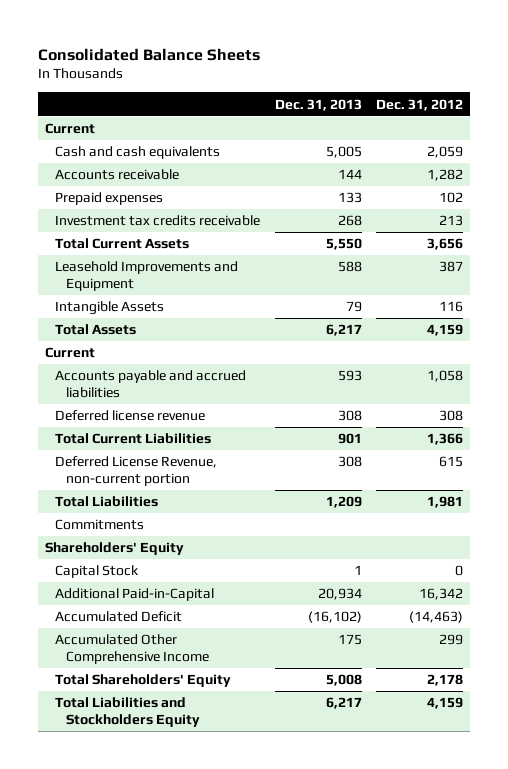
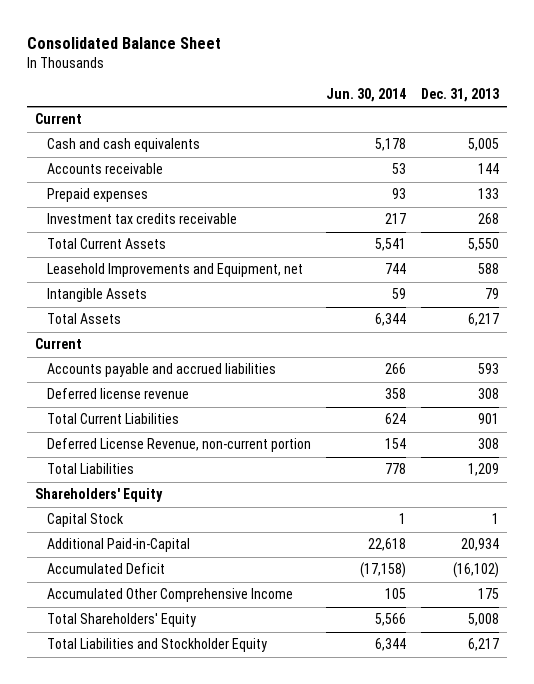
[37,47,260,61] Consolidated Balance Sheets -> [27,36,222,49] Consolidated Balance Sheet
[376,98,464,111] Dec. 31, 2012 -> none
none -> [325,87,406,102] Jun. 30, 2014
[55,261,239,292] Leasehold Improvements and Equipment -> [46,263,303,278] Leasehold Improvements and Equipment, net
[55,519,145,531] Commitments -> none
[55,697,200,728] Total Liabilities and Stockholders Equity -> [46,638,267,653] Total Liabilities and Stockholder Equity

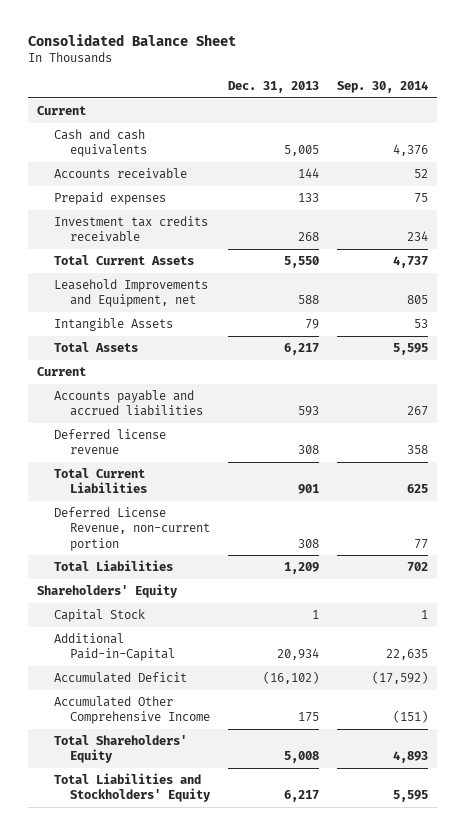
[325,87,406,102] Jun. 30, 2014 -> none
none -> [336,80,428,93] Sep. 30, 2014
[46,638,267,653] Total Liabilities and Stockholder Equity -> [53,772,212,803] Total Liabilities and Stockholders' Equity

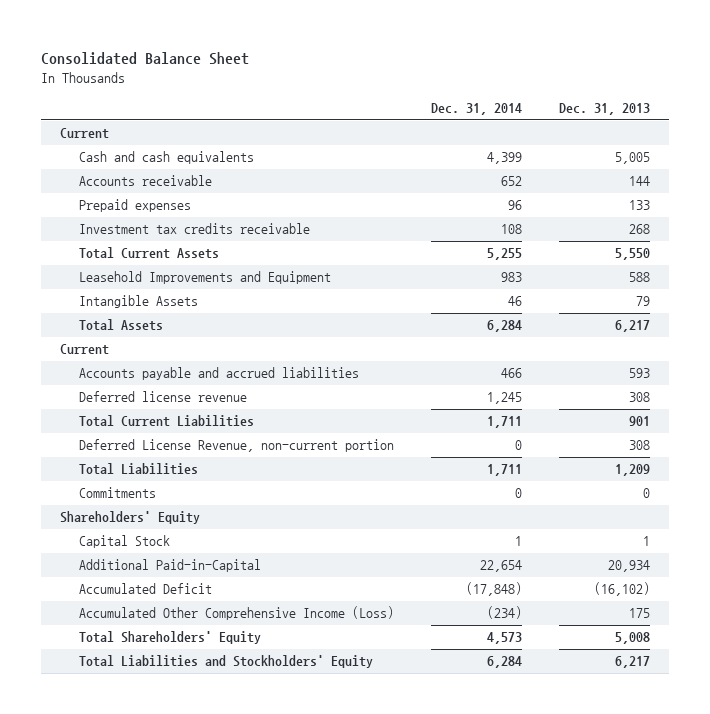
[336,80,428,93] Sep. 30, 2014 -> none
none -> [431,103,523,116] Dec. 31, 2014
[53,278,208,308] Leasehold Improvements and Equipment, net -> [79,271,332,285] Leasehold Improvements and Equipment
none -> [79,487,157,499] Commitments
[53,695,211,725] Accumulated Other Comprehensive Income -> [79,606,395,621] Accumulated Other Comprehensive Income (Loss)

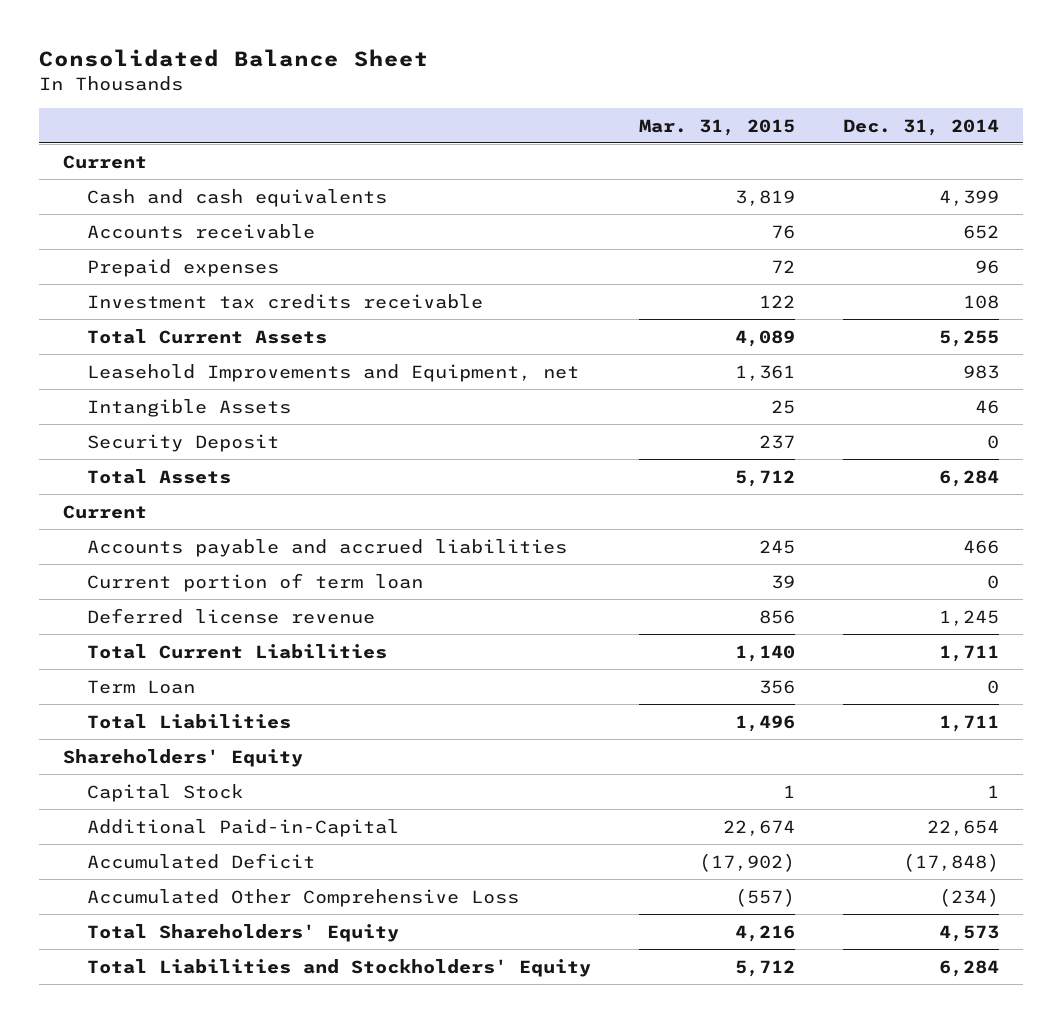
[559,103,651,116] Dec. 31, 2013 -> none
none -> [639,118,796,136] Mar. 31, 2015
[79,271,332,285] Leasehold Improvements and Equipment -> [87,363,580,382] Leasehold Improvements and Equipment, net
none -> [87,433,280,452] Security Deposit
none -> [87,572,424,592] Current portion of term loan
[79,439,395,453] Deferred License Revenue, non-current portion -> none
none -> [87,679,196,694] Term Loan
[79,487,157,499] Commitments -> none
[79,606,395,621] Accumulated Other Comprehensive Income (Loss) -> [87,888,520,907] Accumulated Other Comprehensive Loss

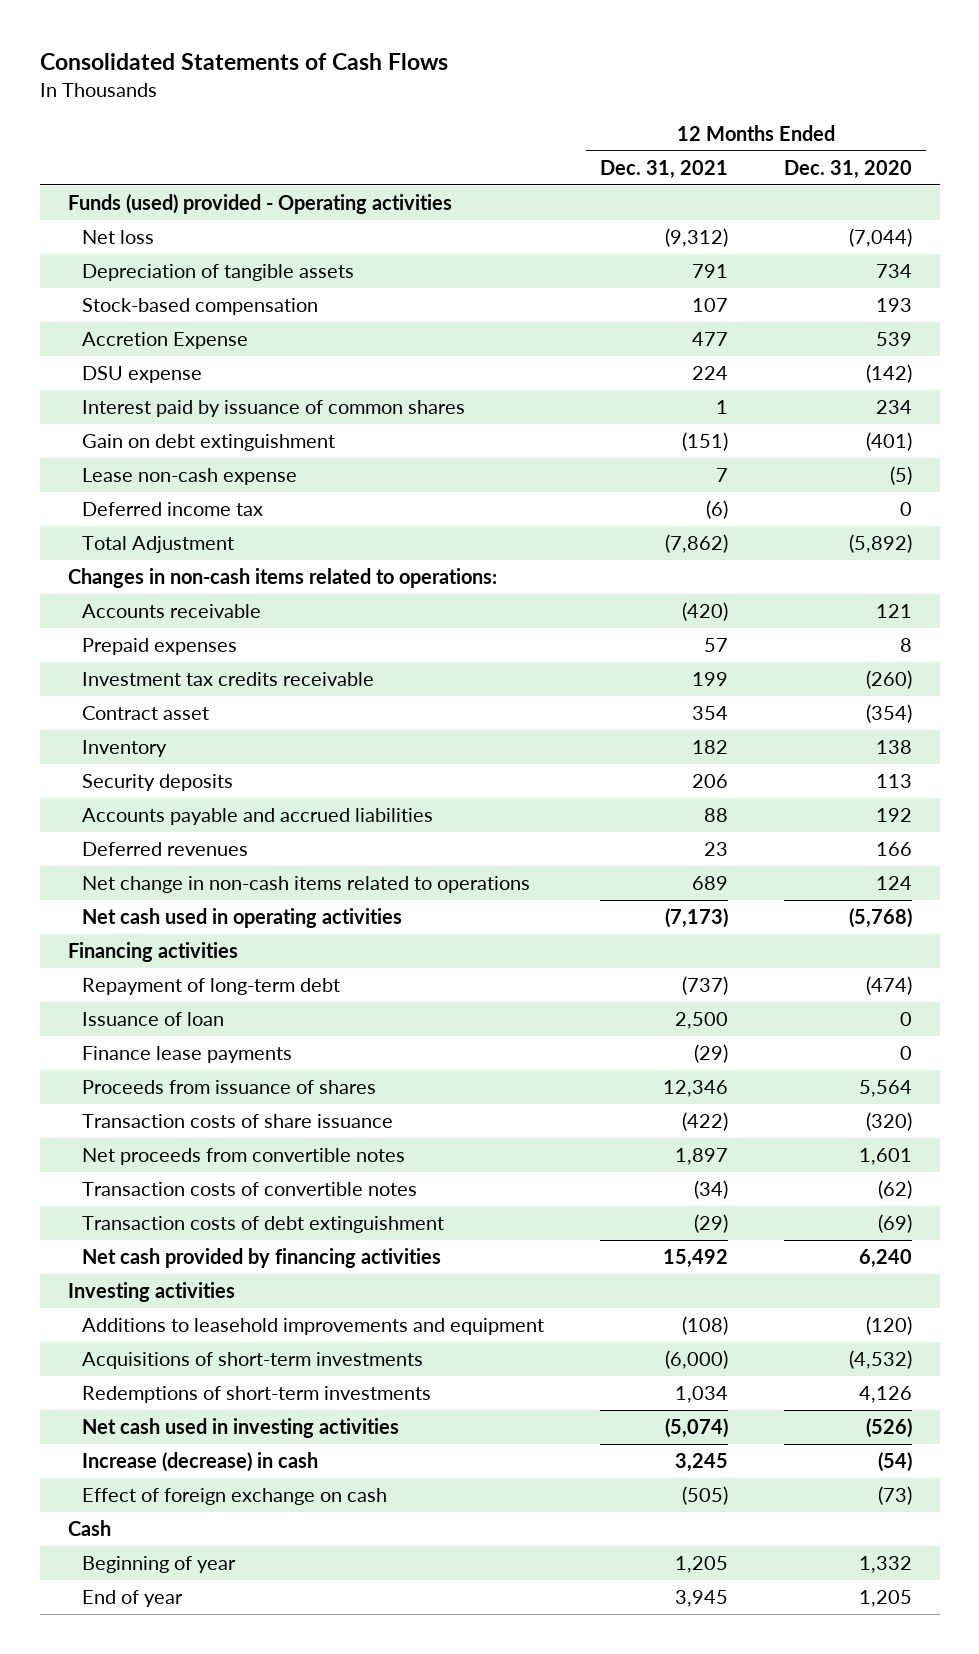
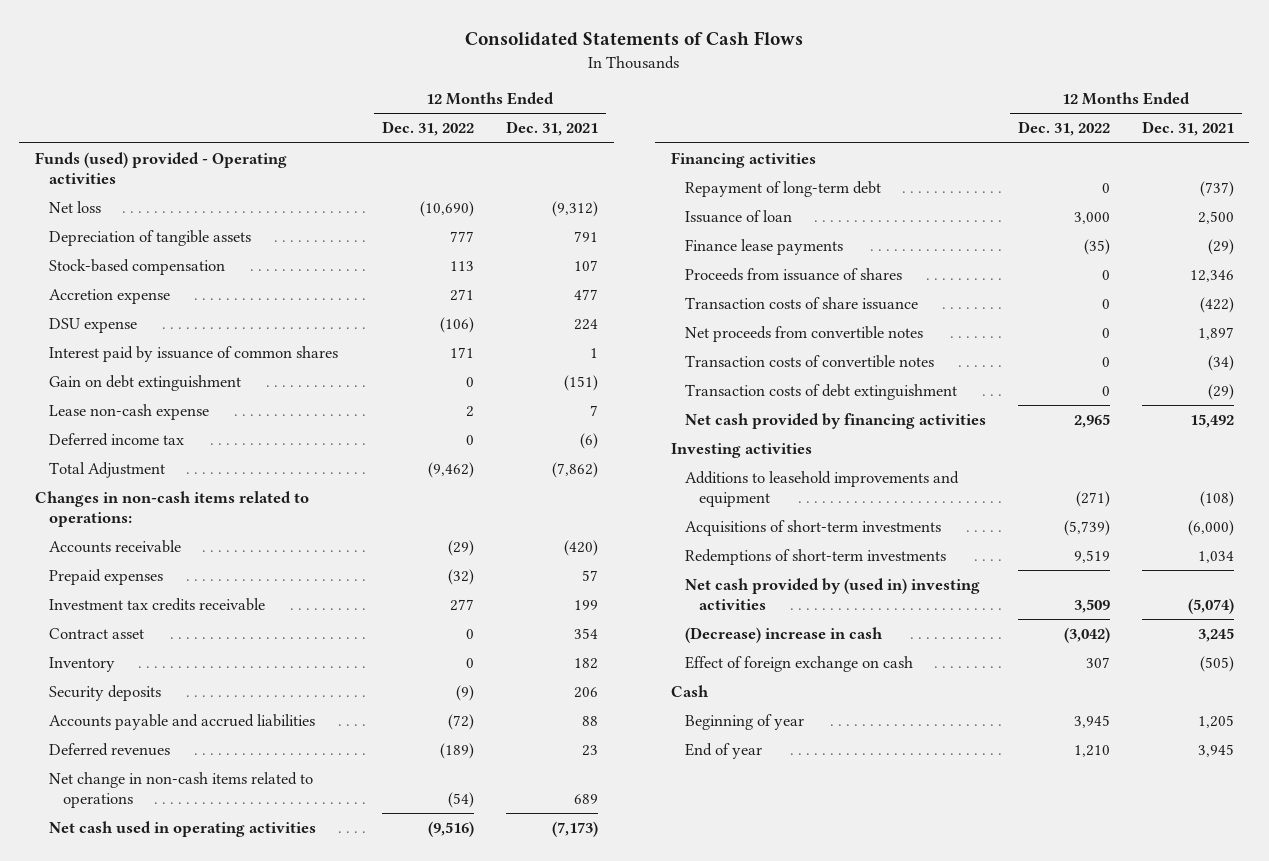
[783,159,912,179] Dec. 31, 2020 -> none
none -> [382,121,475,137] Dec. 31, 2022
[82,332,249,350] Accretion Expense -> [49,288,171,304] Accretion expense
[82,1418,400,1439] Net cash used in investing activities -> [685,577,981,611] Net cash provided by (used in) investing activities
[82,1452,319,1473] Increase (decrease) in cash -> [685,626,884,643] (Decrease) increase in cash

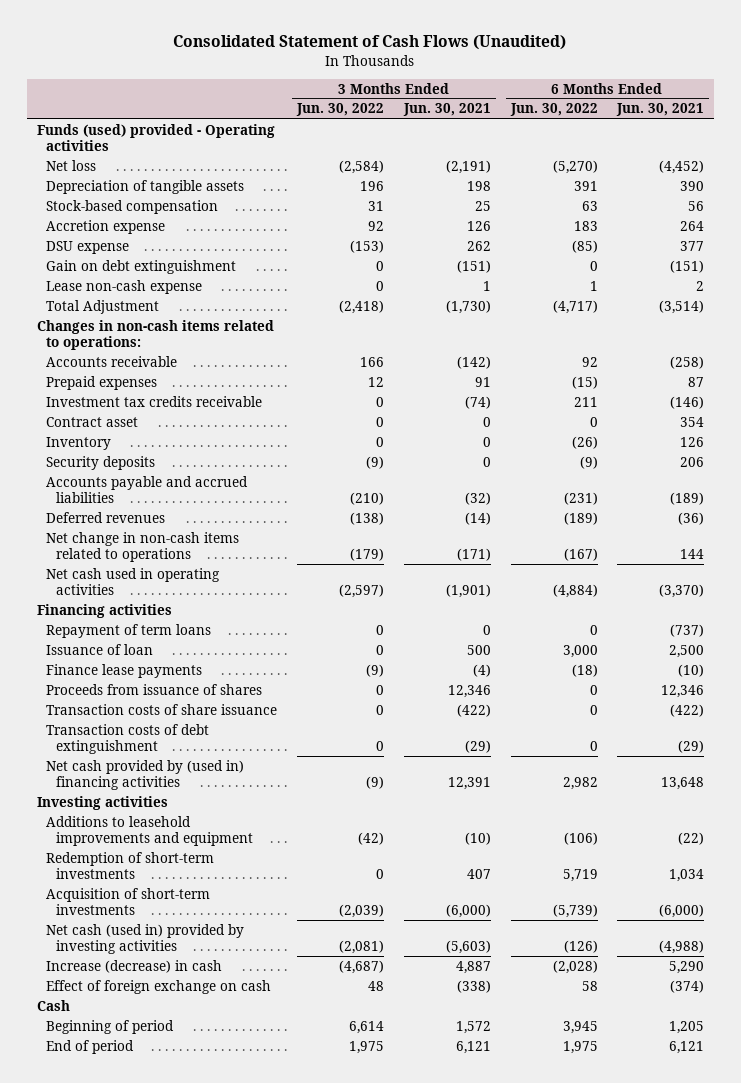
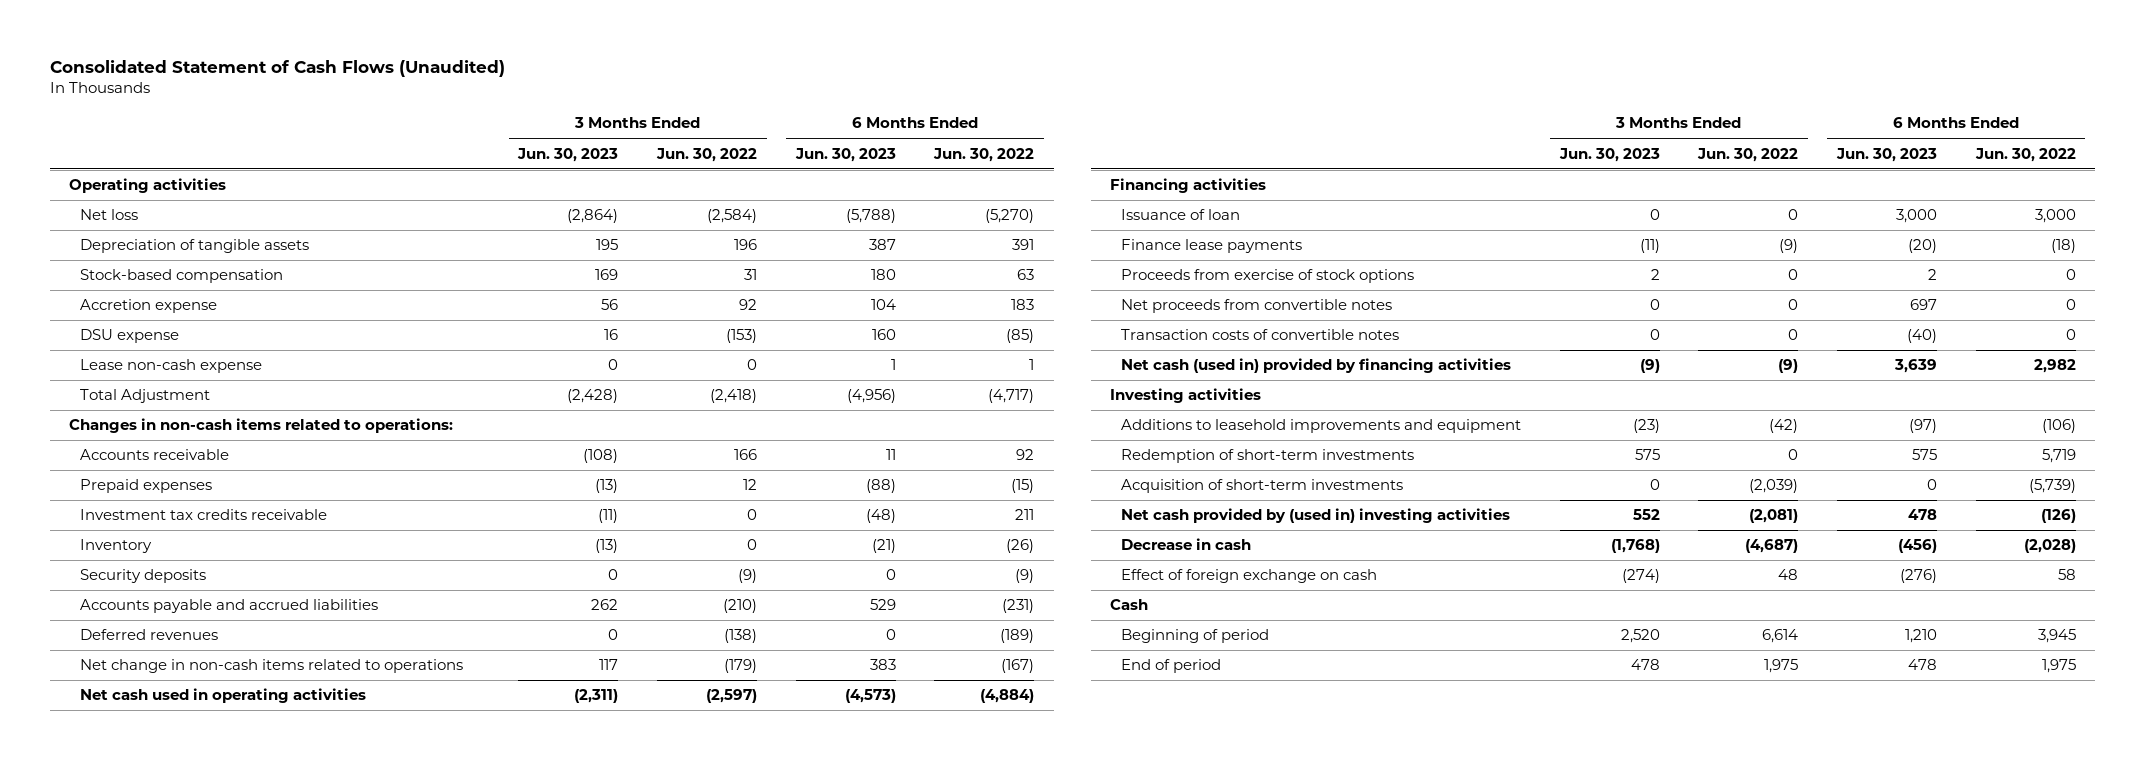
[402,103,491,117] Jun. 30, 2021 -> none
[616,103,705,117] Jun. 30, 2021 -> none
none -> [517,147,619,162] Jun. 30, 2023
none -> [794,147,896,162] Jun. 30, 2023
[36,123,275,152] Funds (used) provided - Operating activities -> [69,178,227,194] Operating activities
[46,259,237,274] Gain on debt extinguishment -> none
[46,416,139,427] Contract asset -> none
[46,623,212,638] Repayment of term loans -> none
[46,703,278,715] Transaction costs of share issuance -> none
[46,723,210,755] Transaction costs of debt extinguishment -> none
[46,683,263,695] Proceeds from issuance of shares -> [1121,269,1415,284] Proceeds from exercise of stock options
none -> [1121,299,1393,314] Net proceeds from convertible notes
none -> [1121,329,1400,341] Transaction costs of convertible notes
[46,759,245,791] Net cash provided by (used in) financing activities -> [1121,358,1512,374] Net cash (used in) provided by financing activities
[46,923,245,955] Net cash (used in) provided by investing activities -> [1121,508,1511,524] Net cash provided by (used in) investing activities
[46,959,223,973] Increase (decrease) in cash -> [1121,538,1252,551] Decrease in cash

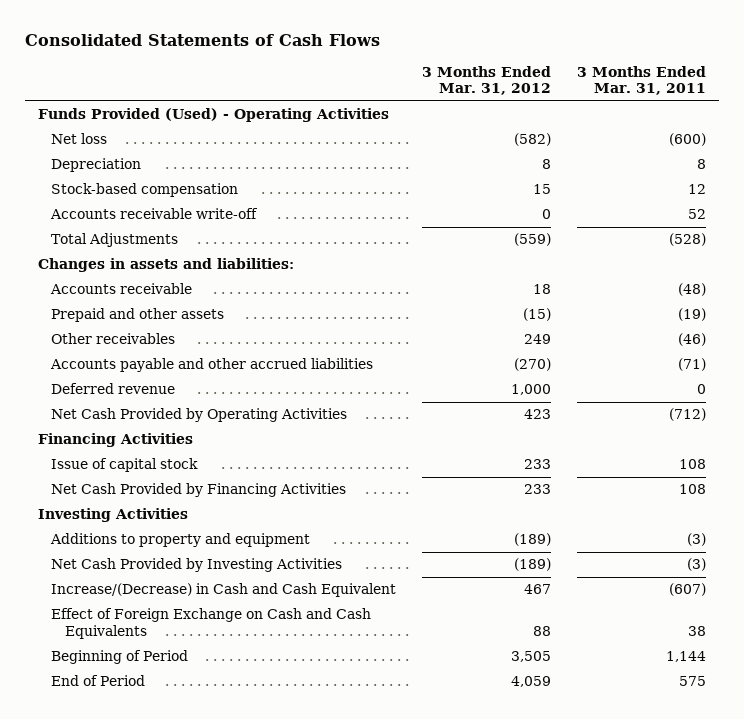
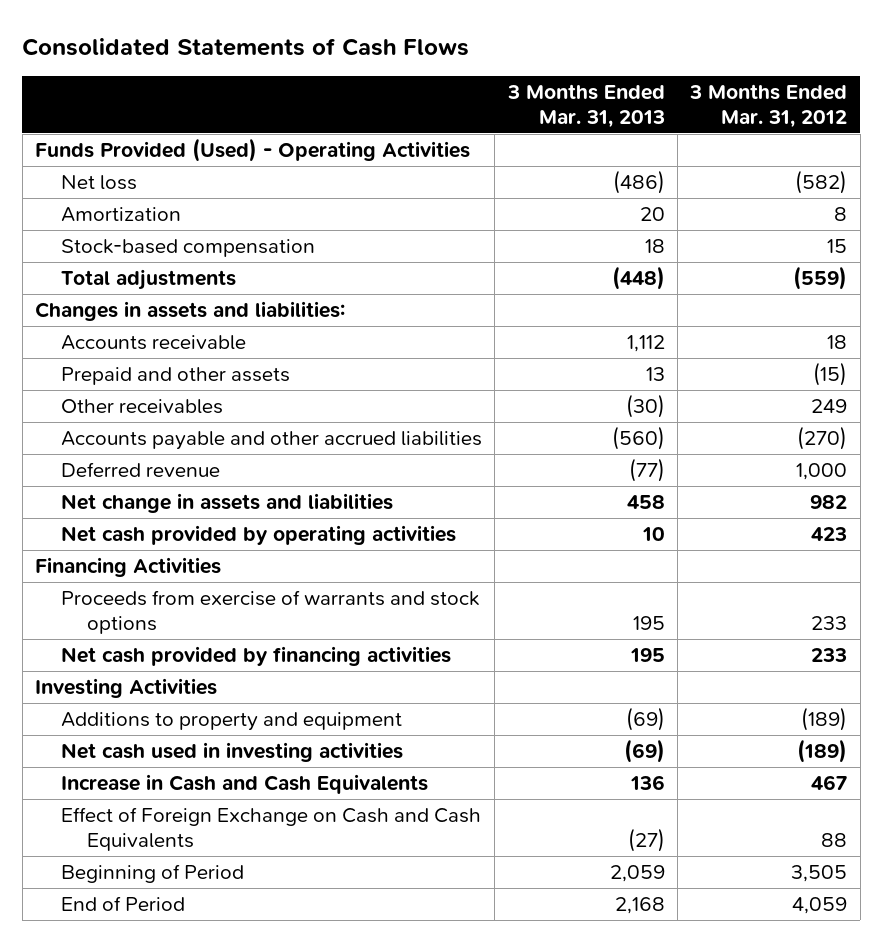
[577,65,707,96] 3 Months Ended Mar. 31, 2011 -> none
none -> [506,83,665,128] 3 Months Ended Mar. 31, 2013
[51,158,142,173] Depreciation -> none
none -> [61,207,182,223] Amortization
[50,208,259,220] Accounts receivable write-off -> none
[51,233,179,248] Total Adjustments -> [61,269,237,291] Total adjustments
none -> [61,493,394,514] Net change in assets and liabilities
[51,408,348,423] Net Cash Provided by Operating Activities -> [61,525,457,546] Net cash provided by operating activities
[51,458,199,473] Issue of capital stock -> [61,590,480,634] Proceeds from exercise of warrants and stock options
[51,483,347,498] Net Cash Provided by Financing Activities -> [61,646,452,667] Net cash provided by financing activities
[51,558,343,573] Net Cash Provided by Investing Activities -> [61,742,404,763] Net cash used in investing activities
[51,583,397,598] Increase/(Decrease) in Cash and Cash Equivalent -> [61,774,429,795] Increase in Cash and Cash Equivalents

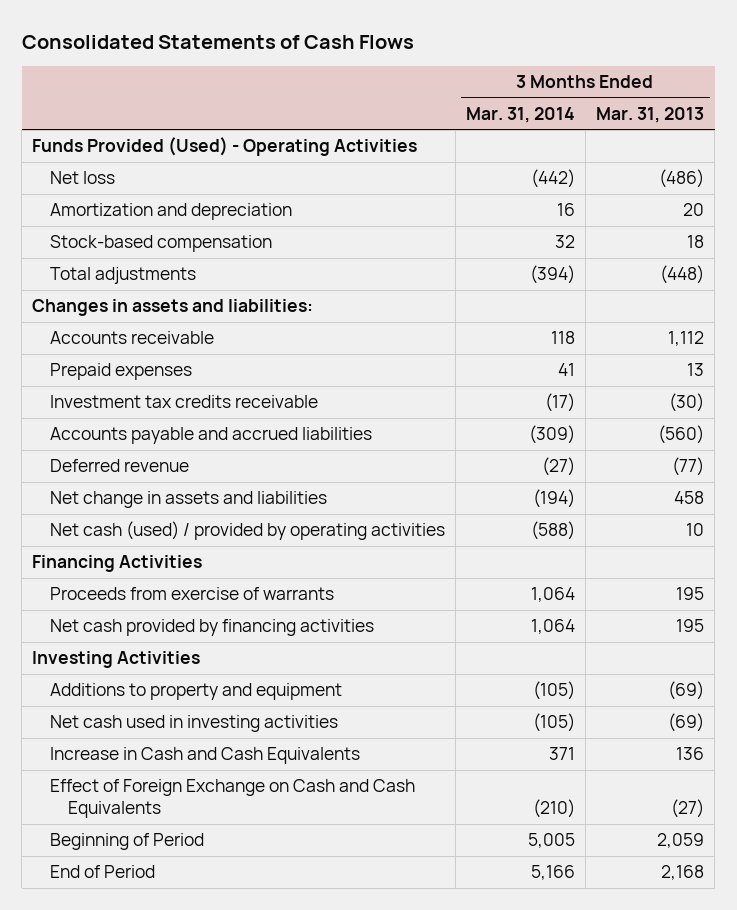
[689,83,848,128] 3 Months Ended Mar. 31, 2012 -> none
none -> [466,106,576,123] Mar. 31, 2014
[61,207,182,223] Amortization -> [50,203,293,221] Amortization and depreciation
[61,367,291,386] Prepaid and other assets -> none
[61,399,224,415] Other receivables -> none
none -> [50,363,193,381] Prepaid expenses
none -> [50,395,319,409] Investment tax credits receivable
[61,431,483,451] Accounts payable and other accrued liabilities -> [50,427,373,445] Accounts payable and accrued liabilities
[61,525,457,546] Net cash provided by operating activities -> [50,521,446,541] Net cash (used) / provided by operating activities
[61,590,480,634] Proceeds from exercise of warrants and stock options -> [50,587,335,601] Proceeds from exercise of warrants

